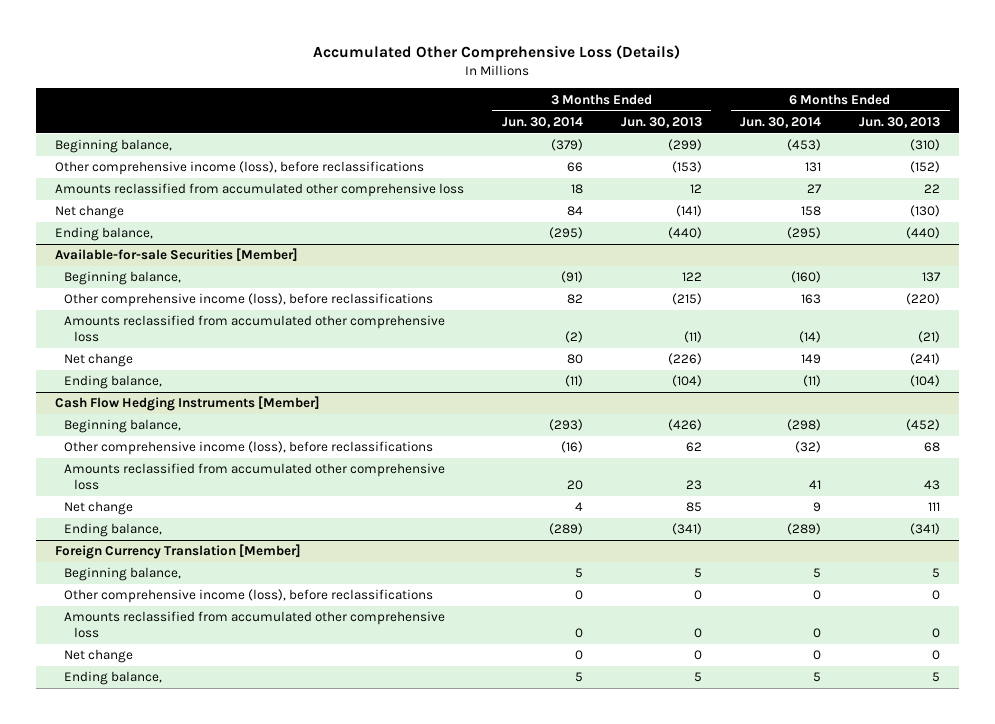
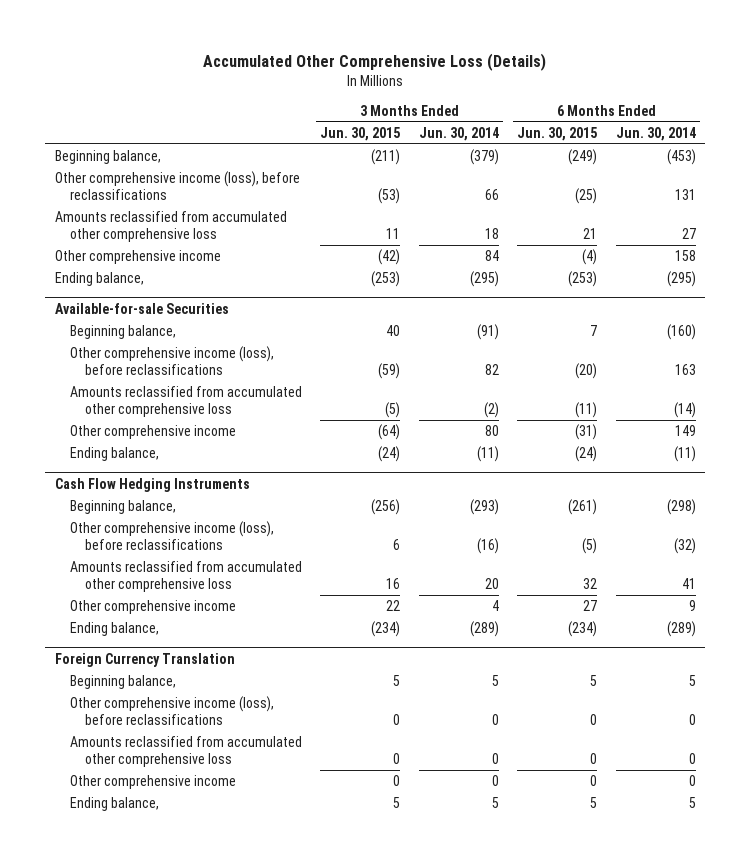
[620,116,702,128] Jun. 30, 2013 -> none
[859,116,941,128] Jun. 30, 2013 -> none
none -> [320,126,401,141] Jun. 30, 2015
none -> [517,126,598,141] Jun. 30, 2015
[54,205,124,220] Net change -> [54,249,221,264] Other comprehensive income
[54,248,298,262] Available-for-sale Securities [Member] -> [54,302,229,314] Available-for-sale Securities
[64,353,134,368] Net change -> [69,424,236,439] Other comprehensive income
[54,396,320,412] Cash Flow Hedging Instruments [Member] -> [54,477,250,492] Cash Flow Hedging Instruments
[64,501,134,516] Net change -> [69,599,236,614] Other comprehensive income
[54,544,301,560] Foreign Currency Translation [Member] -> [54,652,235,667] Foreign Currency Translation
[64,649,134,664] Net change -> [69,774,236,789] Other comprehensive income

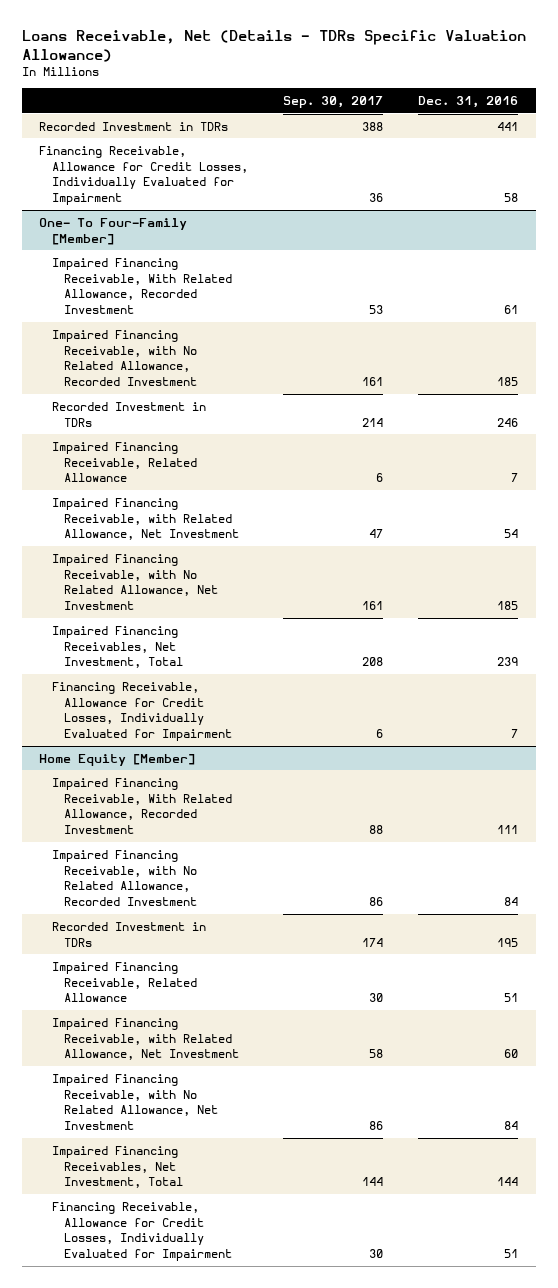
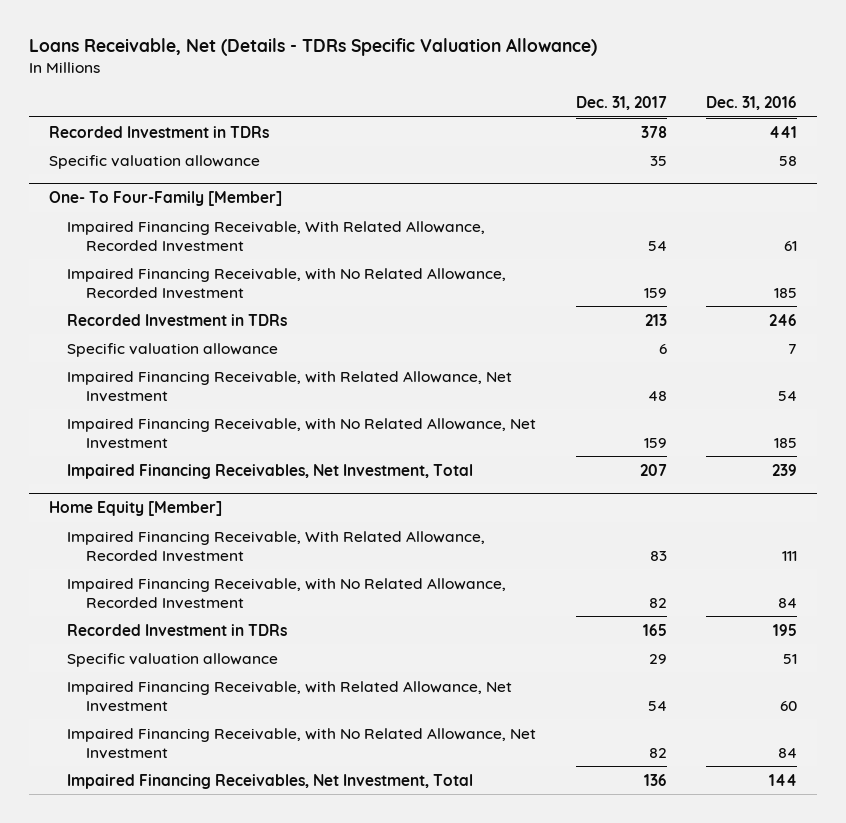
[283,96,384,109] Sep. 30, 2017 -> none
none -> [575,95,667,110] Dec. 31, 2017
[39,145,248,206] Financing Receivable, Allowance for Credit Losses, Individually Evaluated for Impairment -> none
none -> [48,154,260,169] Specific valuation allowance
[51,441,198,483] Impaired Financing Receivable, Related Allowance -> [67,342,279,357] Specific valuation allowance
[51,681,233,742] Financing Receivable, Allowance for Credit Losses, Individually Evaluated for Impairment -> none
[51,961,198,1003] Impaired Financing Receivable, Related Allowance -> [67,652,279,667] Specific valuation allowance
[51,1201,233,1262] Financing Receivable, Allowance for Credit Losses, Individually Evaluated for Impairment -> none

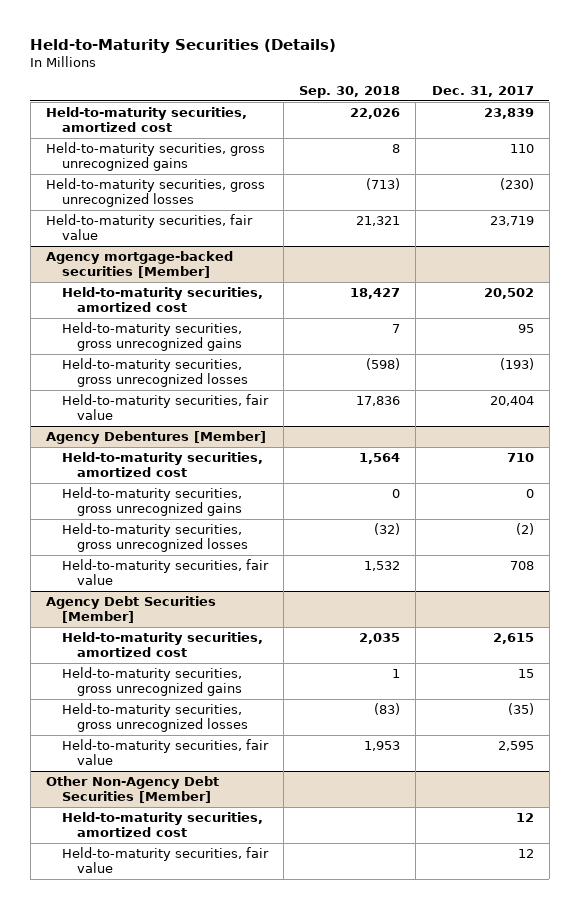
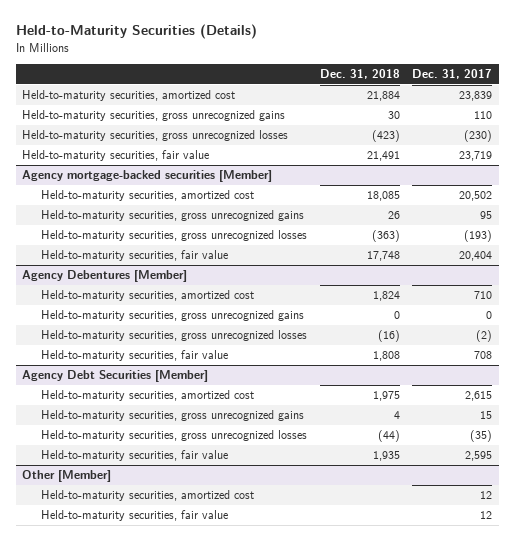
[299,86,401,99] Sep. 30, 2018 -> none
none -> [319,69,400,80] Dec. 31, 2018
[45,775,219,804] Other Non-Agency Debt Securities [Member] -> [22,470,112,483] Other [Member]

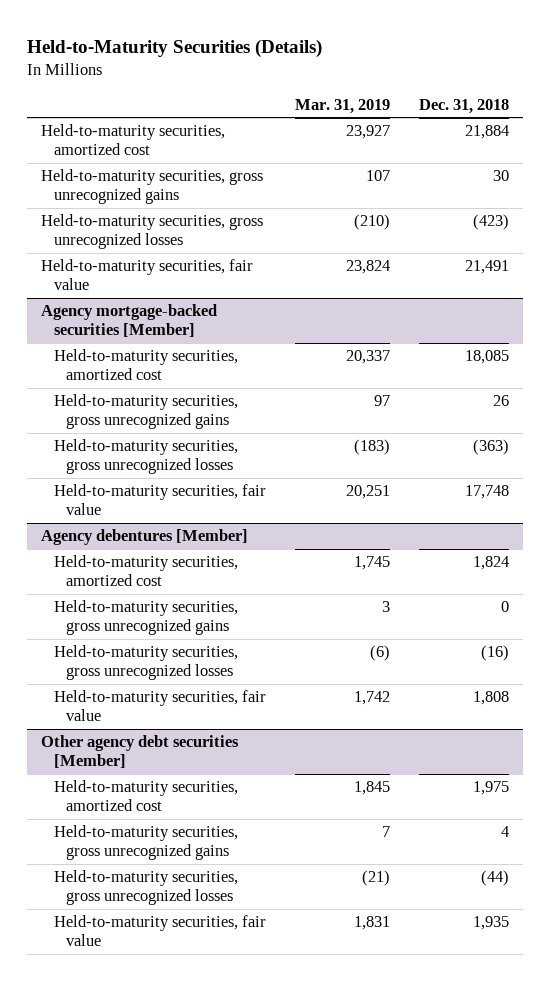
[412,69,493,80] Dec. 31, 2017 -> none
none -> [294,98,390,114] Mar. 31, 2019
[22,270,188,283] Agency Debentures [Member] -> [41,529,249,546] Agency debentures [Member]
[22,370,209,383] Agency Debt Securities [Member] -> [41,735,240,769] Other agency debt securities [Member]
[22,470,112,483] Other [Member] -> none
[41,490,255,502] Held-to-maturity securities, amortized cost -> none
[41,510,229,522] Held-to-maturity securities, fair value -> none

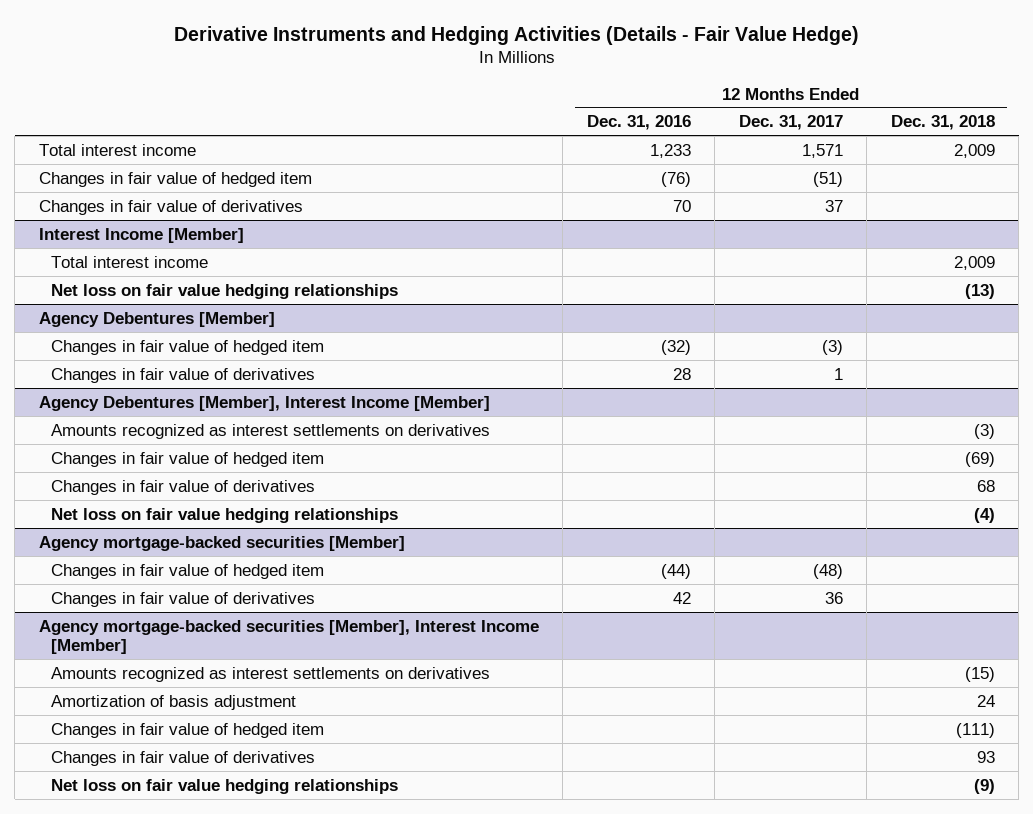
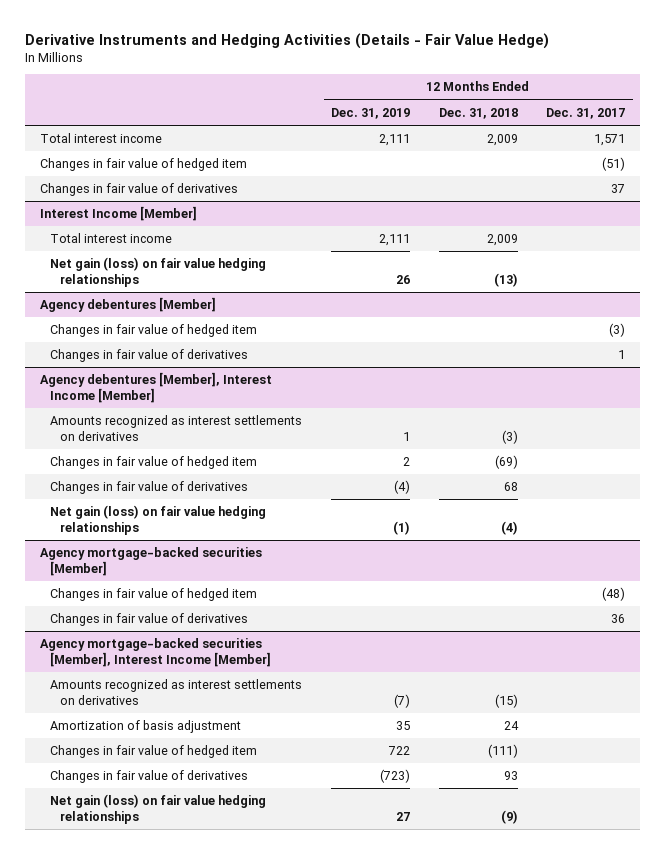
[586,115,691,131] Dec. 31, 2016 -> none
none -> [330,107,410,119] Dec. 31, 2019
[50,283,398,299] Net loss on fair value hedging relationships -> [50,257,267,288] Net gain (loss) on fair value hedging relationships
[38,311,275,327] Agency Debentures [Member] -> [39,297,216,313] Agency debentures [Member]
[38,395,490,411] Agency Debentures [Member], Interest Income [Member] -> [39,372,272,404] Agency debentures [Member], Interest Income [Member]
[50,507,398,523] Net loss on fair value hedging relationships -> [50,505,267,536] Net gain (loss) on fair value hedging relationships
[50,778,398,794] Net loss on fair value hedging relationships -> [50,794,267,825] Net gain (loss) on fair value hedging relationships

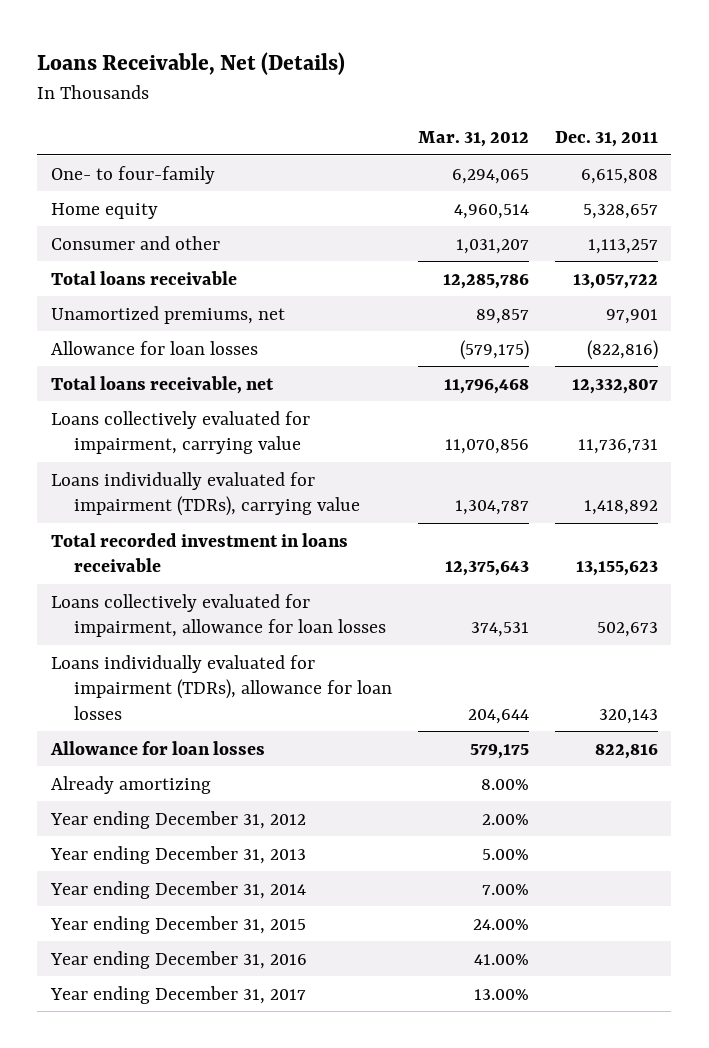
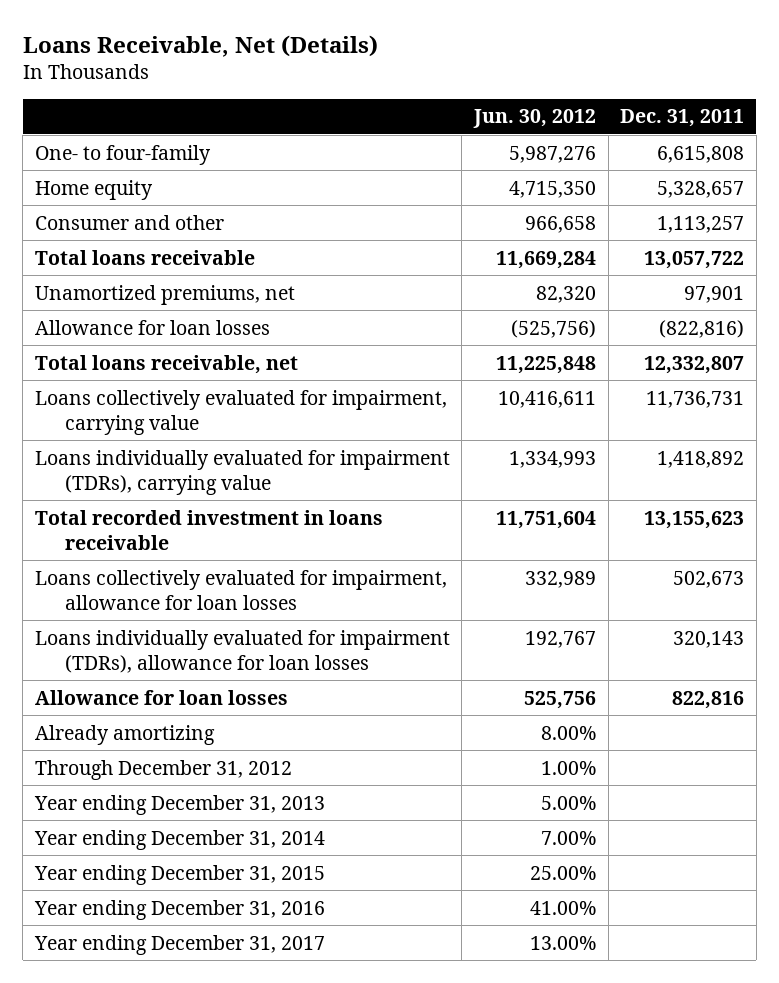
[417,131,529,148] Mar. 31, 2012 -> none
none -> [473,109,597,129] Jun. 30, 2012
[49,810,306,829] Year ending December 31, 2012 -> [34,759,292,780] Through December 31, 2012

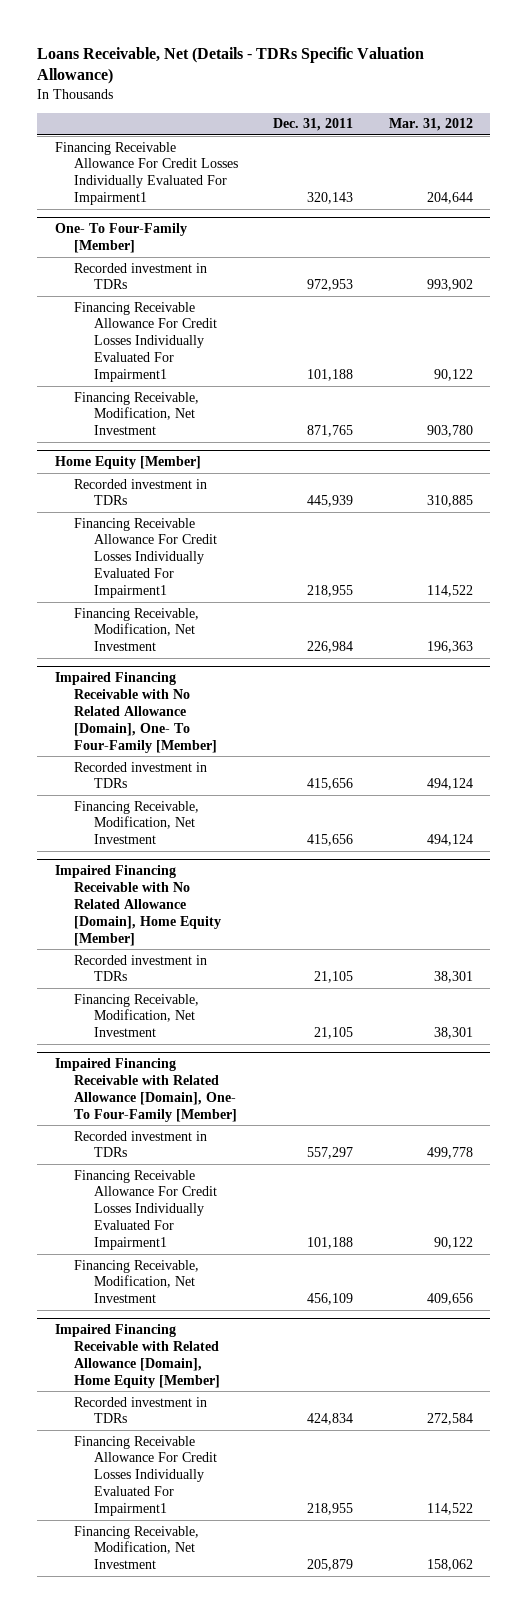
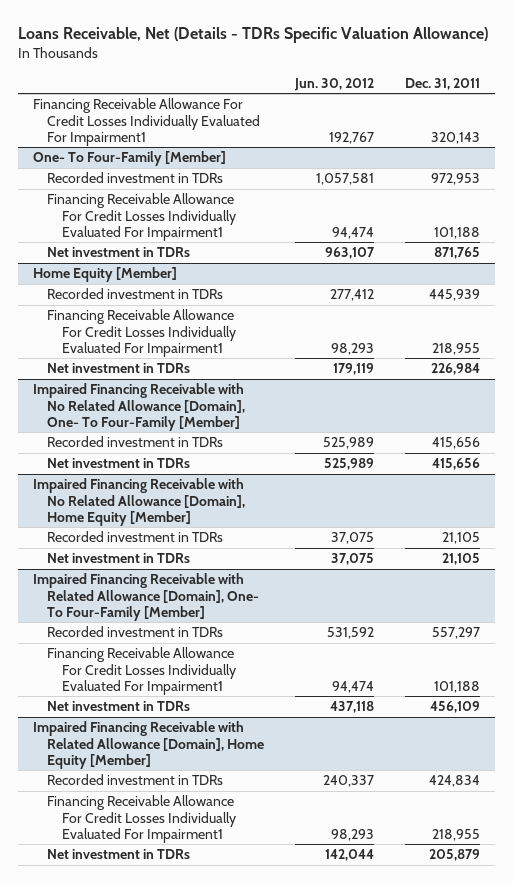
[388,118,473,132] Mar. 31, 2012 -> none
none -> [294,77,375,91] Jun. 30, 2012
[74,391,200,436] Financing Receivable, Modification, Net Investment -> [47,247,191,258] Net investment in TDRs
[74,607,200,652] Financing Receivable, Modification, Net Investment -> [47,363,191,374] Net investment in TDRs
[74,800,200,845] Financing Receivable, Modification, Net Investment -> [47,458,191,469] Net investment in TDRs
[74,993,200,1038] Financing Receivable, Modification, Net Investment -> [47,553,191,564] Net investment in TDRs
[74,1259,200,1304] Financing Receivable, Modification, Net Investment -> [47,701,191,712] Net investment in TDRs
[74,1525,200,1570] Financing Receivable, Modification, Net Investment -> [47,849,191,860] Net investment in TDRs

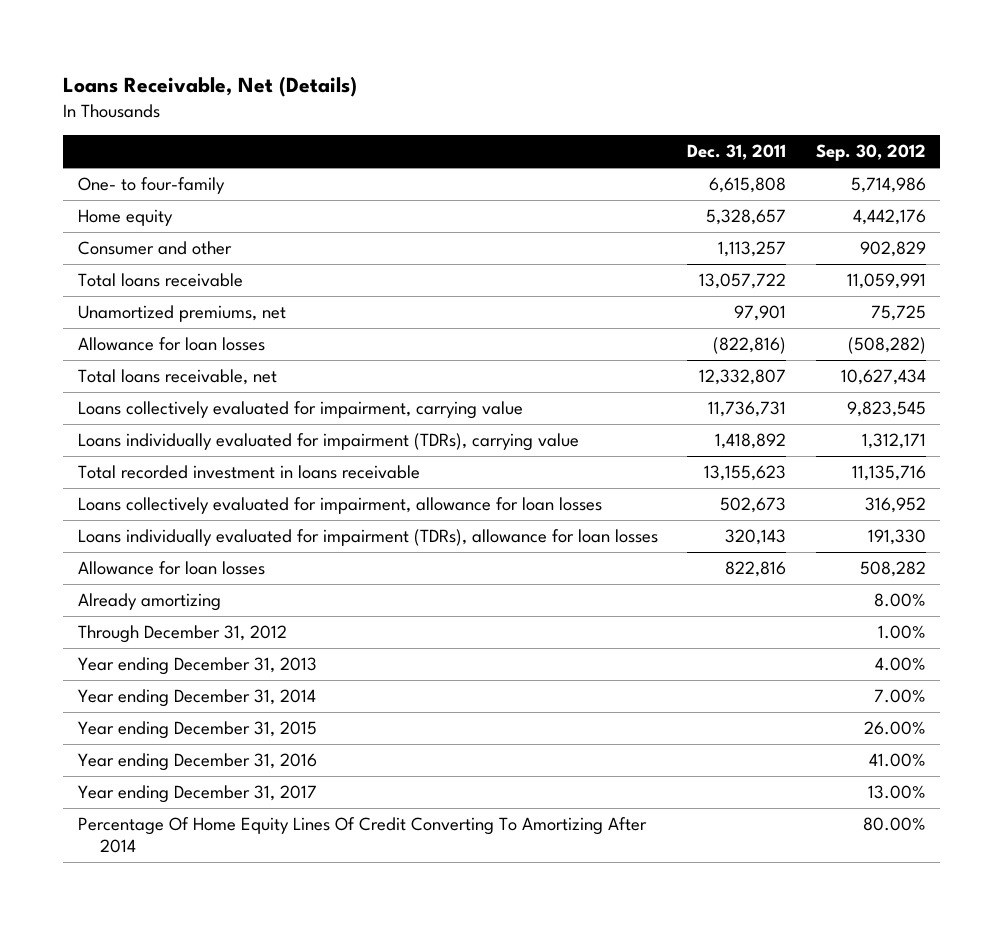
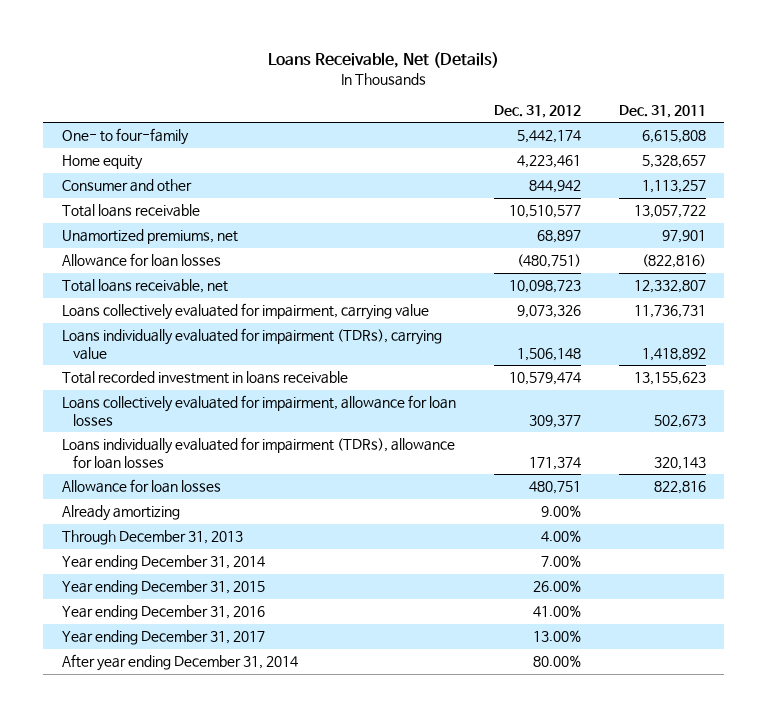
[815,144,926,162] Sep. 30, 2012 -> none
none -> [493,105,581,119] Dec. 31, 2012
[77,657,317,676] Year ending December 31, 2013 -> none
[77,625,287,644] Through December 31, 2012 -> [62,530,244,546] Through December 31, 2013
[77,817,647,854] Percentage Of Home Equity Lines Of Credit Converting To Amortizing After 2014 -> [62,654,299,672] After year ending December 31, 2014

